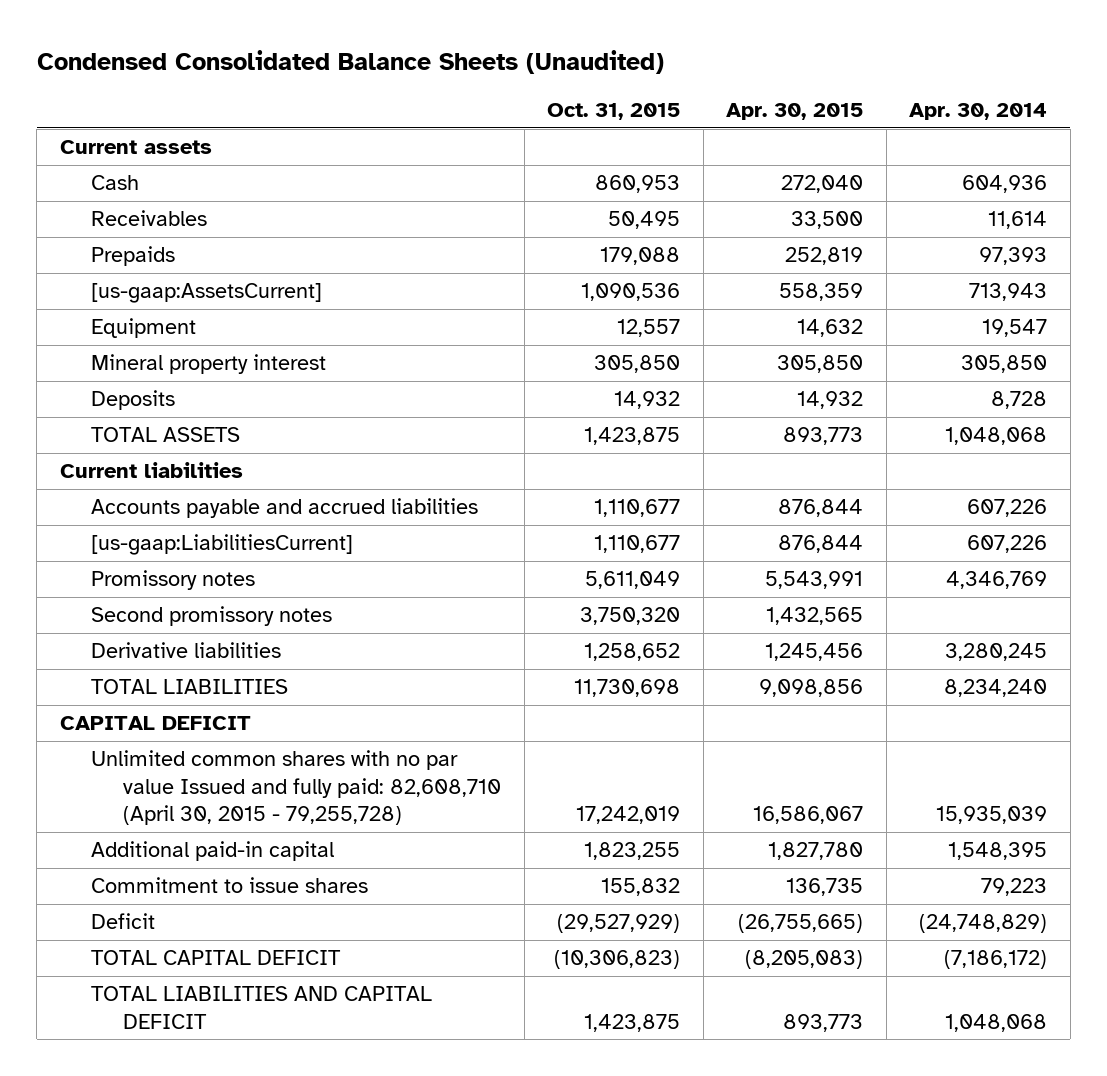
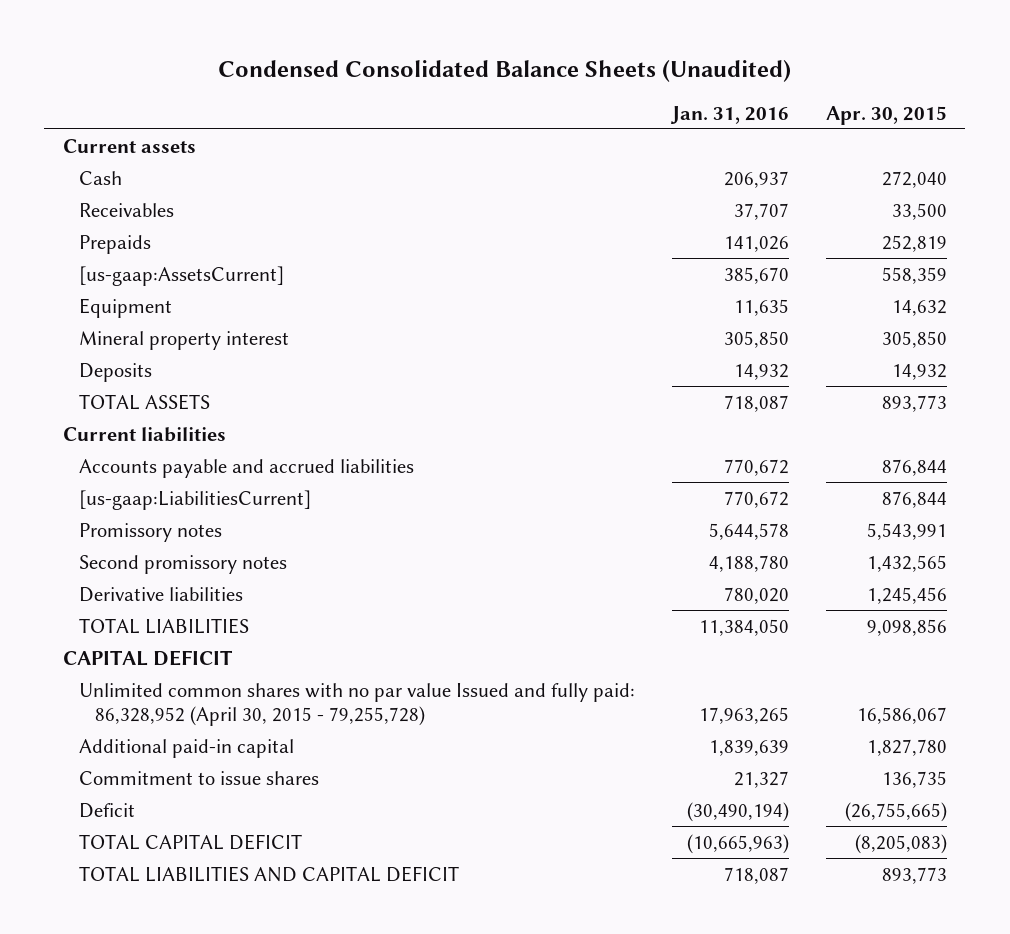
[547,102,681,120] Oct. 31, 2015 -> none
[909,102,1048,120] Apr. 30, 2014 -> none
none -> [669,105,789,124] Jan. 31, 2016
[91,750,502,825] Unlimited common shares with no par value Issued and fully paid: 82,608,710 (April 30, 2015 - 79,255,728) -> [79,682,636,726] Unlimited common shares with no par value Issued and fully paid: 86,328,952 (April 30, 2015 - 79,255,728)

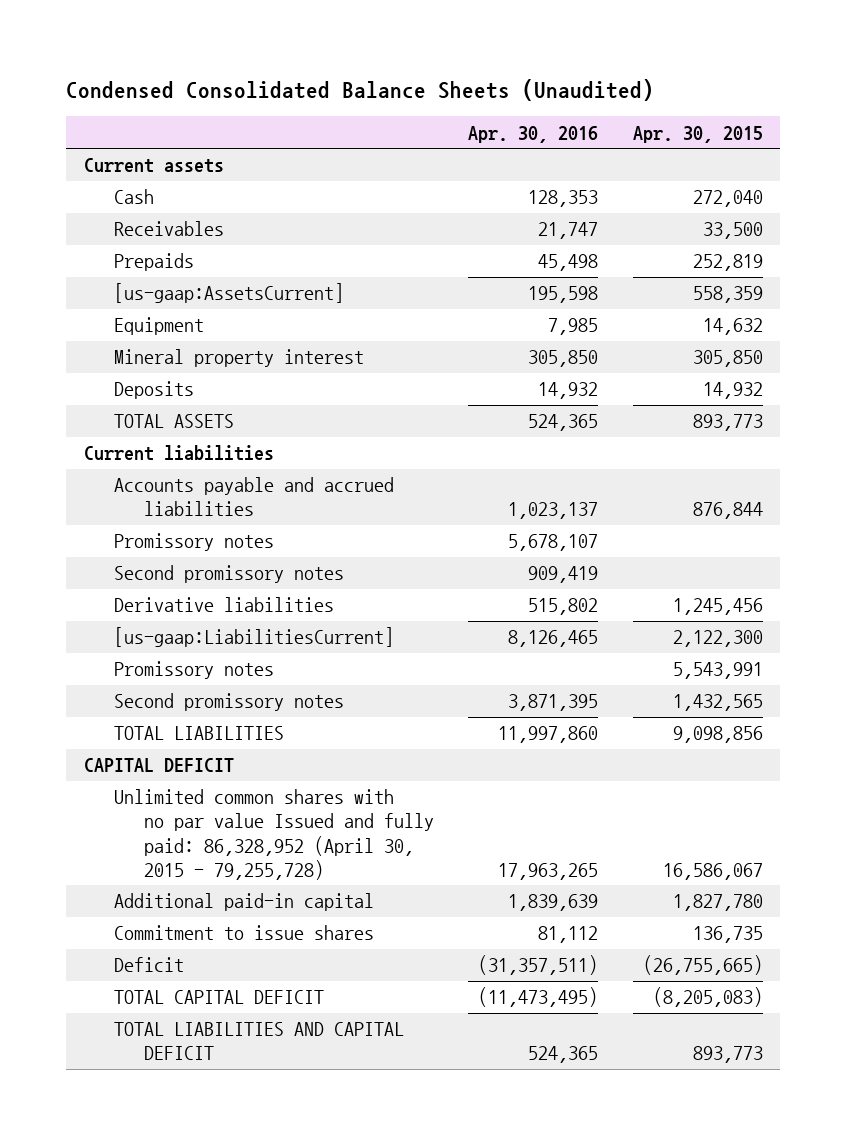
[669,105,789,124] Jan. 31, 2016 -> none
none -> [468,125,599,143] Apr. 30, 2016
none -> [113,533,274,552] Promissory notes
none -> [113,565,344,584] Second promissory notes
[79,586,244,602] Derivative liabilities -> [113,597,334,613] Derivative liabilities
[881,490,947,508] 876,844 -> [672,630,763,648] 2,122,300

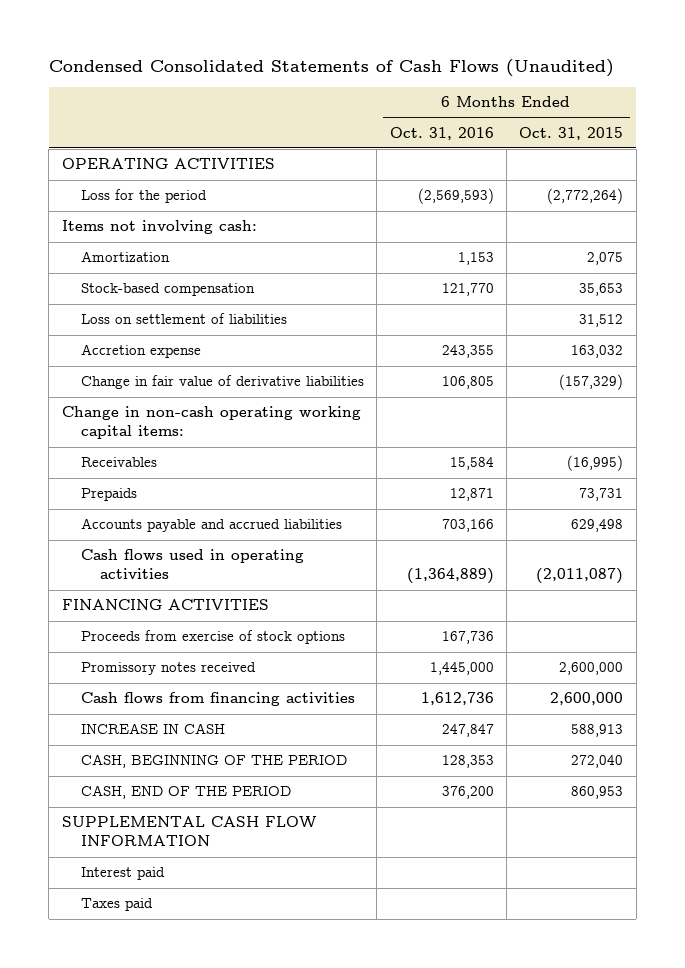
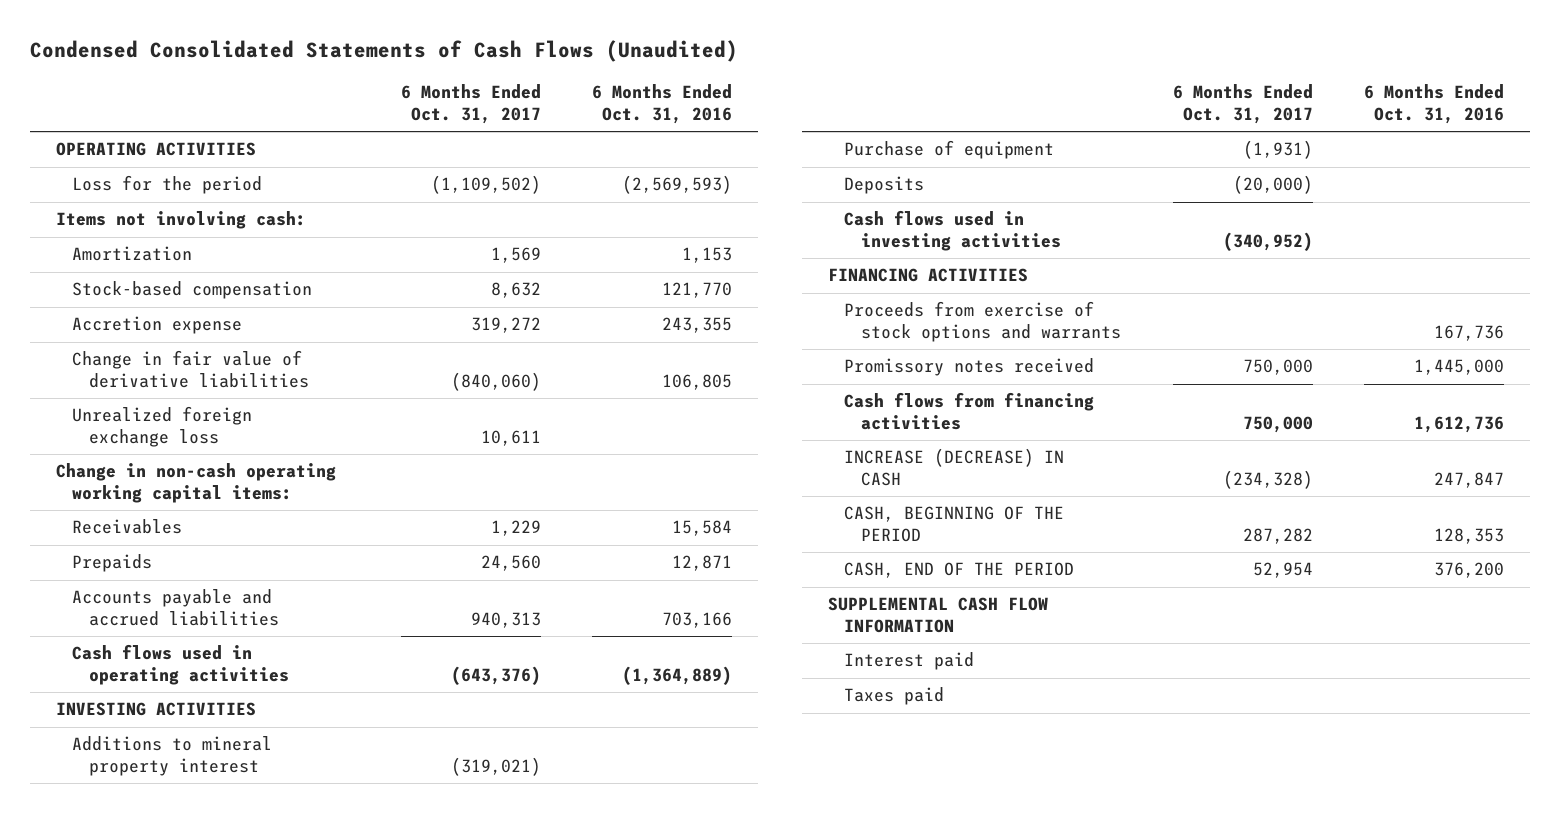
[519,126,624,140] Oct. 31, 2015 -> none
none -> [400,84,541,125] 6 Months Ended Oct. 31, 2017
[80,313,287,325] Loss on settlement of liabilities -> none
none -> [72,406,253,448] Unrealized foreign exchange loss
none -> [55,702,256,717] INVESTING ACTIVITIES
none -> [72,736,273,777] Additions to mineral property interest
none -> [844,140,1055,160] Purchase of equipment
none -> [844,176,925,195] Deposits
none -> [844,210,1062,252] Cash flows used in investing activities
[80,630,345,645] Proceeds from exercise of stock options -> [844,301,1122,343] Proceeds from exercise of stock options and warrants
[80,723,225,735] INCREASE IN CASH -> [844,448,1065,487] INCREASE (DECREASE) IN CASH

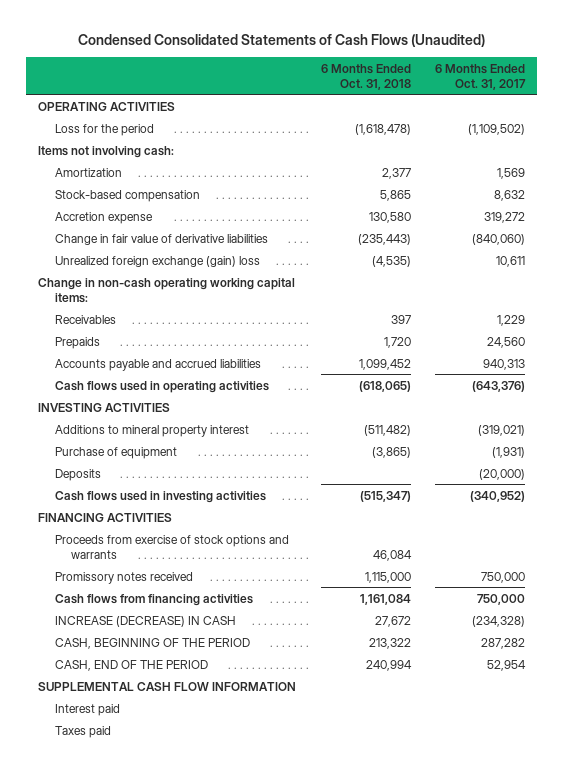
[592,84,733,125] 6 Months Ended Oct. 31, 2016 -> none
none -> [320,63,411,90] 6 Months Ended Oct. 31, 2018
[72,406,253,448] Unrealized foreign exchange loss -> [54,255,260,267] Unrealized foreign exchange (gain) loss

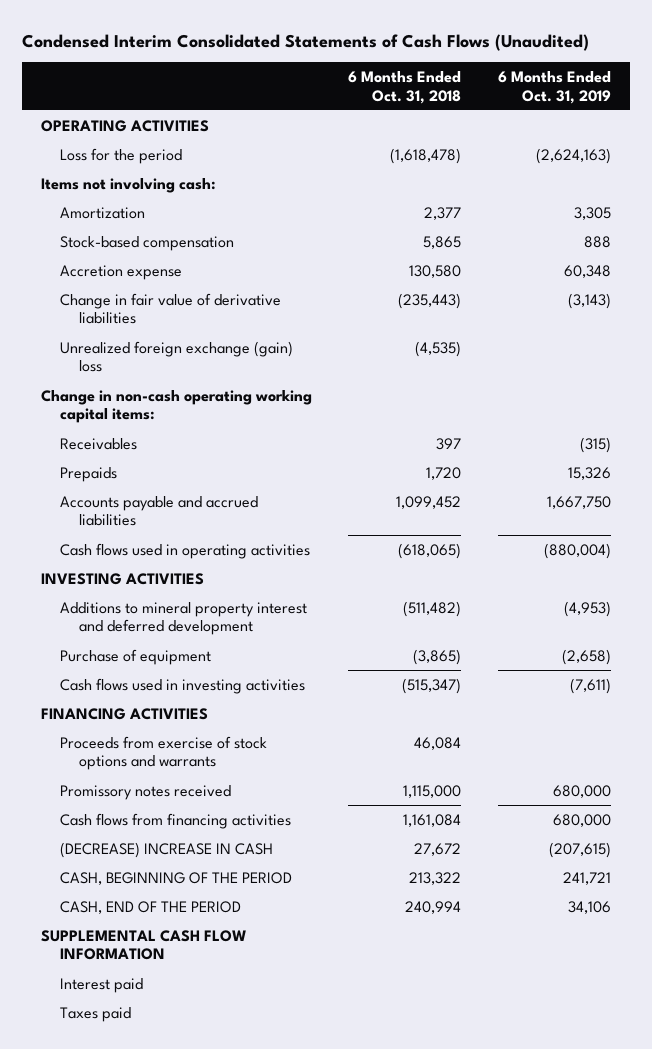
[77,33,485,47] Condensed Consolidated Statements of Cash Flows (Unaudited) -> [22,33,590,51] Condensed Interim Consolidated Statements of Cash Flows (Unaudited)
[435,63,527,90] 6 Months Ended Oct. 31, 2017 -> none
none -> [498,70,612,104] 6 Months Ended Oct. 31, 2019
[54,424,249,437] Additions to mineral property interest -> [59,601,307,636] Additions to mineral property interest and deferred development
[54,468,101,481] Deposits -> none
[54,615,236,627] INCREASE (DECREASE) IN CASH -> [59,841,273,858] (DECREASE) INCREASE IN CASH

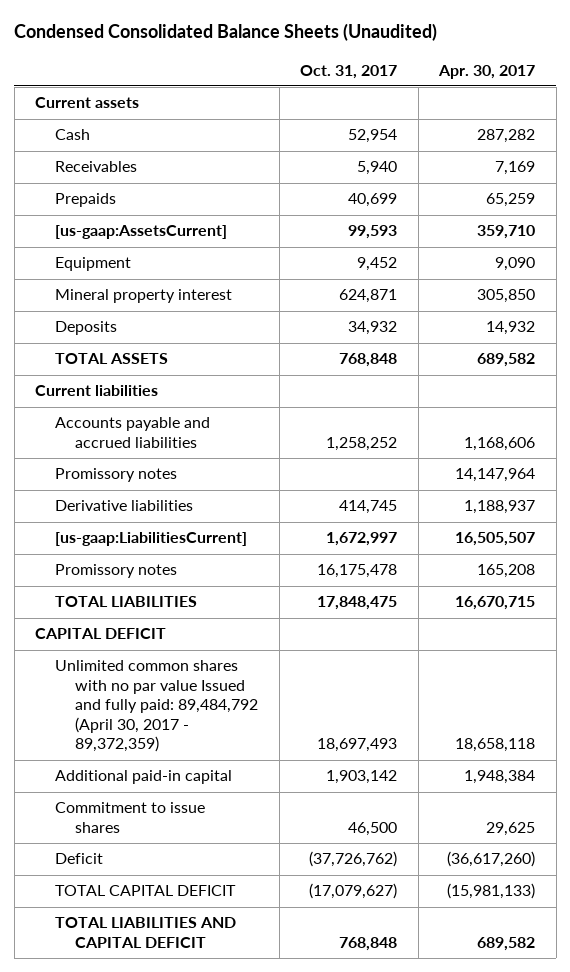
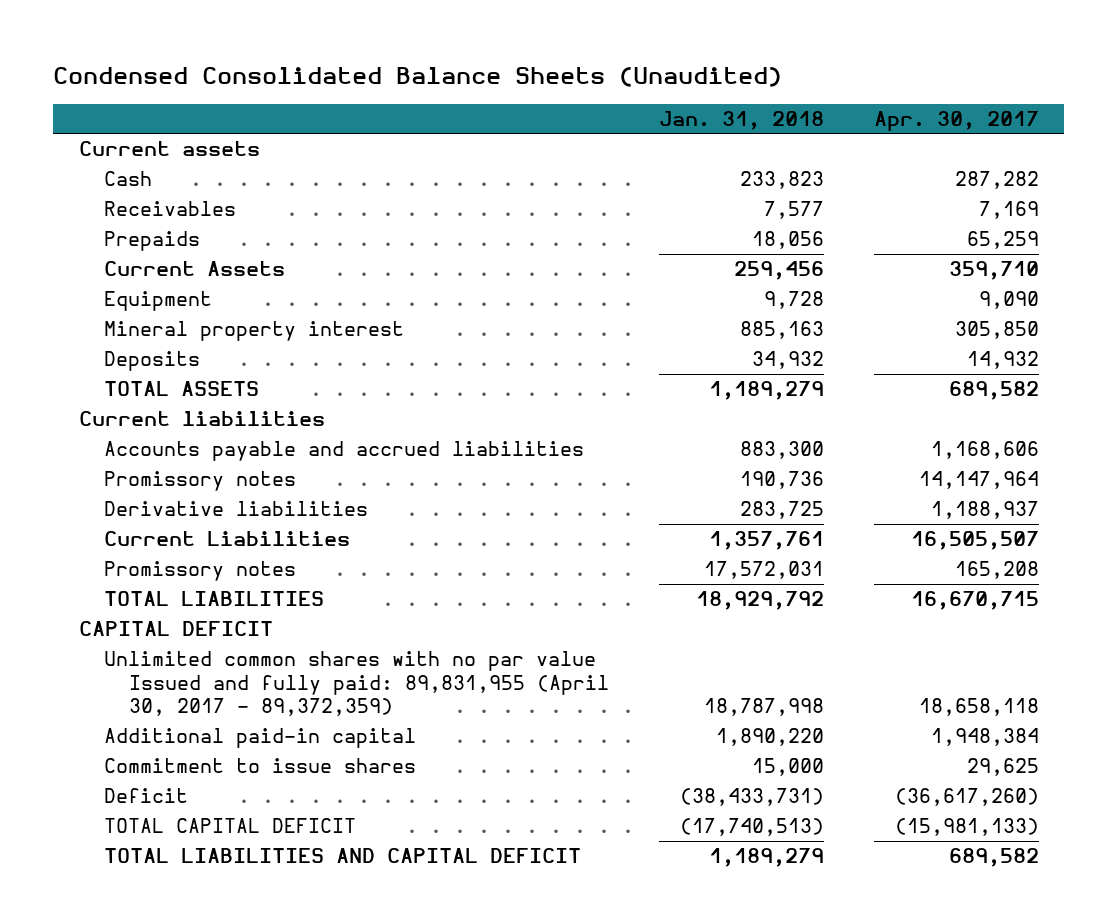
[300,64,398,79] Oct. 31, 2017 -> none
none -> [659,111,825,131] Jan. 31, 2018
[55,225,228,240] [us-gaap:AssetsCurrent] -> [103,261,285,277] Current Assets
[55,532,248,547] [us-gaap:LiabilitiesCurrent] -> [103,531,350,547] Current Liabilities
[55,660,259,753] Unlimited common shares with no par value Issued and fully paid: 89,484,792 (April 30, 2017 - 89,372,359) -> [103,651,609,717] Unlimited common shares with no par value Issued and fully paid: 89,831,955 (April 30, 2017 - 89,372,359)

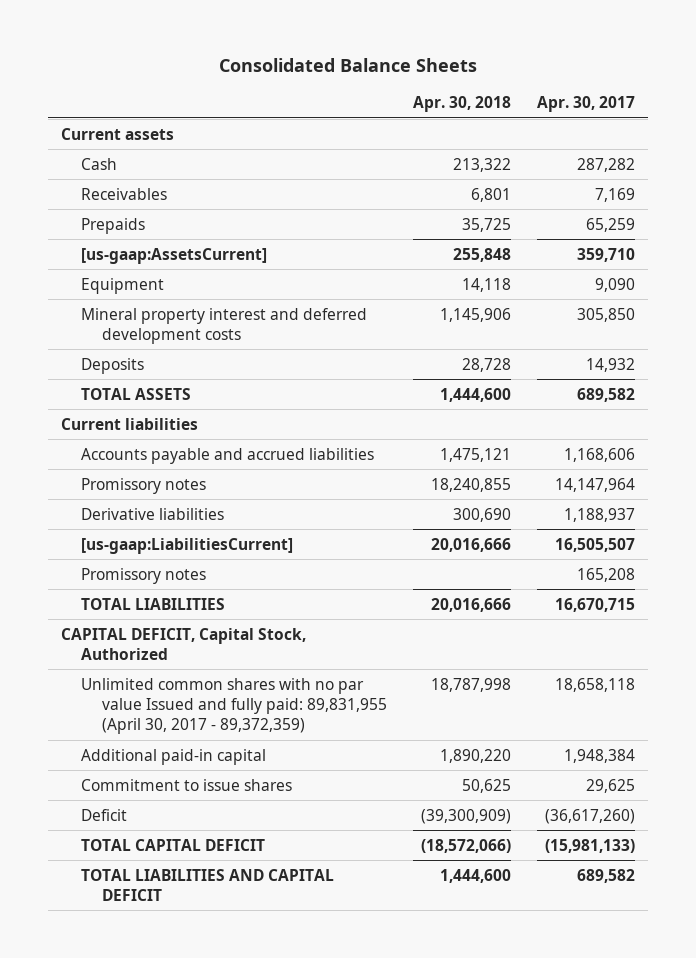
[53,67,783,88] Condensed Consolidated Balance Sheets (Unaudited) -> [218,58,477,73] Consolidated Balance Sheets
[659,111,825,131] Jan. 31, 2018 -> none
none -> [412,96,511,113] Apr. 30, 2018
[103,261,285,277] Current Assets -> [81,247,268,264] [us-gaap:AssetsCurrent]
[103,321,404,342] Mineral property interest -> [81,307,368,344] Mineral property interest and deferred development costs
[103,531,350,547] Current Liabilities -> [81,537,294,554] [us-gaap:LiabilitiesCurrent]
[78,621,273,637] CAPITAL DEFICIT -> [61,627,307,660] CAPITAL DEFICIT, Capital Stock, Authorized

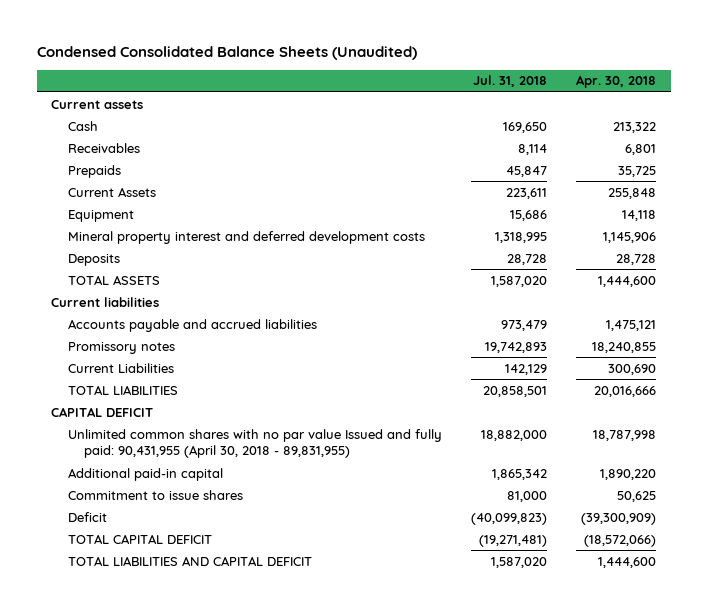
[218,58,477,73] Consolidated Balance Sheets -> [36,45,417,60] Condensed Consolidated Balance Sheets (Unaudited)
[536,96,635,113] Apr. 30, 2017 -> none
none -> [472,75,547,88] Jul. 31, 2018
[81,247,268,264] [us-gaap:AssetsCurrent] -> [67,186,156,197] Current Assets
[81,537,294,554] [us-gaap:LiabilitiesCurrent] -> none
[81,567,207,584] Promissory notes -> none
[81,507,225,520] Derivative liabilities -> [67,362,174,373] Current Liabilities
[61,627,307,660] CAPITAL DEFICIT, Capital Stock, Authorized -> [51,406,154,417] CAPITAL DEFICIT
[81,677,387,735] Unlimited common shares with no par value Issued and fully paid: 89,831,955 (April 30, 2017 - 89,372,359) -> [67,428,442,459] Unlimited common shares with no par value Issued and fully paid: 90,431,955 (April 30, 2018 - 89,831,955)

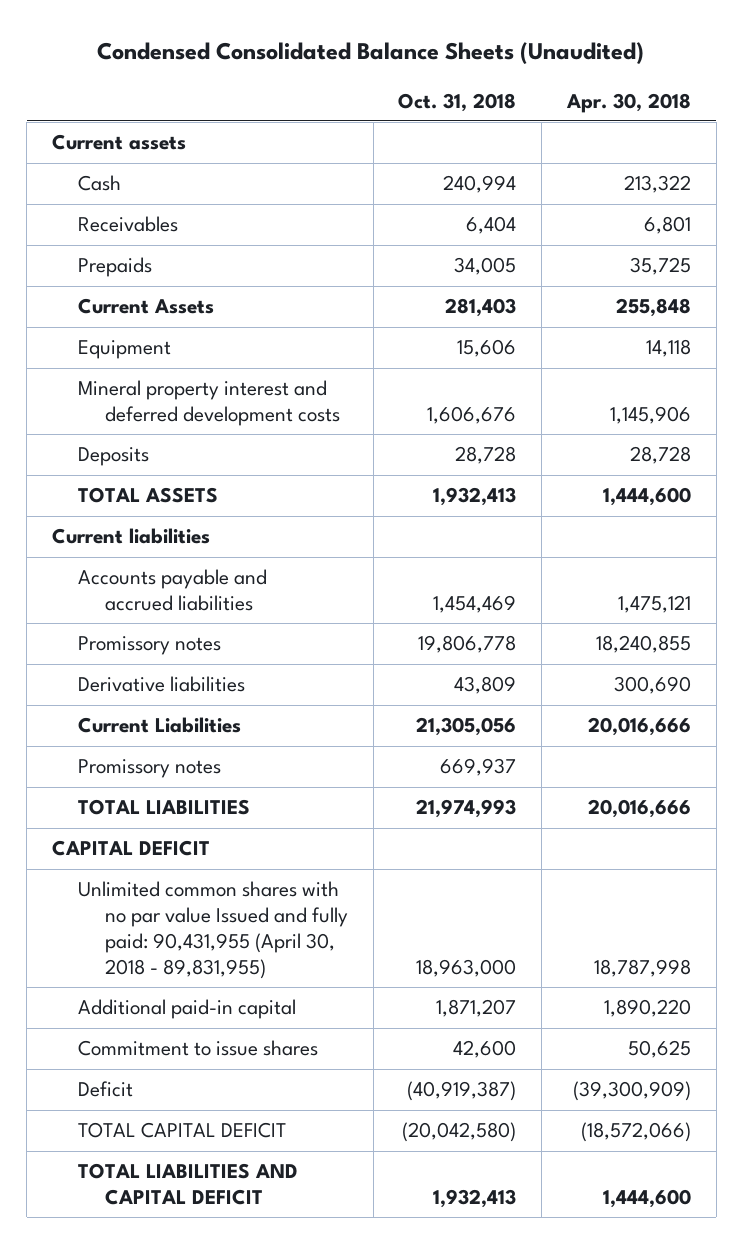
[472,75,547,88] Jul. 31, 2018 -> none
none -> [398,92,517,112] Oct. 31, 2018
none -> [78,676,246,693] Derivative liabilities
[608,363,657,375] 300,690 -> [587,717,691,737] 20,016,666
none -> [78,759,222,779] Promissory notes

